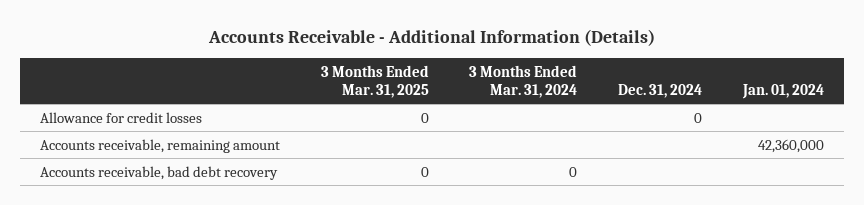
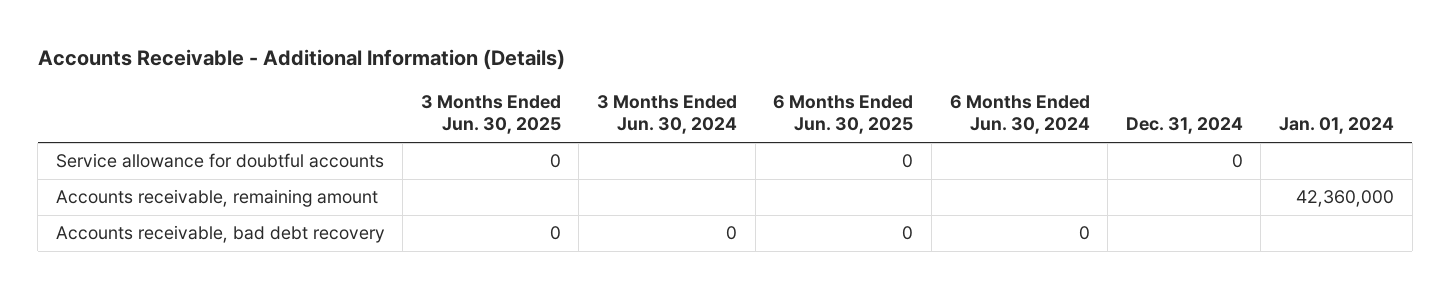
[320,65,429,98] 3 Months Ended Mar. 31, 2025 -> none
[469,65,578,98] 3 Months Ended Mar. 31, 2024 -> none
none -> [420,94,561,135] 3 Months Ended Jun. 30, 2025
none -> [597,94,738,135] 3 Months Ended Jun. 30, 2024
none -> [773,94,914,135] 6 Months Ended Jun. 30, 2025
none -> [949,94,1090,135] 6 Months Ended Jun. 30, 2024
[40,111,203,123] Allowance for credit losses -> none
none -> [55,153,384,169] Service allowance for doubtful accounts

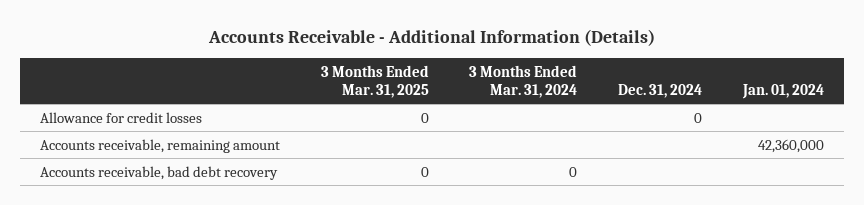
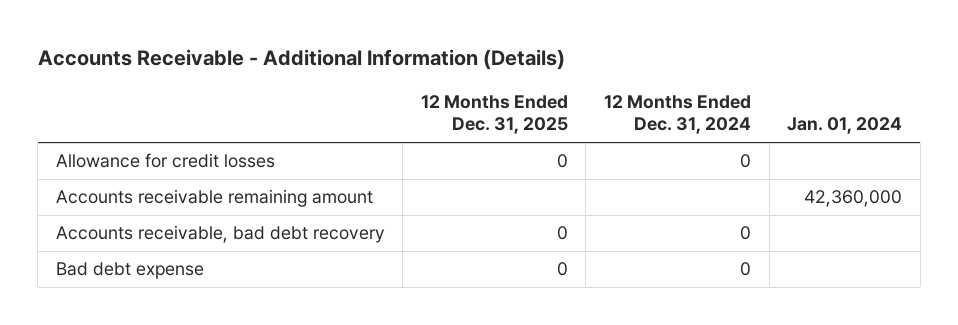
[320,65,429,98] 3 Months Ended Mar. 31, 2025 -> none
[469,65,578,98] 3 Months Ended Mar. 31, 2024 -> none
[617,83,702,98] Dec. 31, 2024 -> none
none -> [420,94,568,135] 12 Months Ended Dec. 31, 2025
none -> [604,94,752,135] 12 Months Ended Dec. 31, 2024
[40,138,281,153] Accounts receivable, remaining amount -> [55,189,373,208] Accounts receivable remaining amount
none -> [55,262,204,280] Bad debt expense

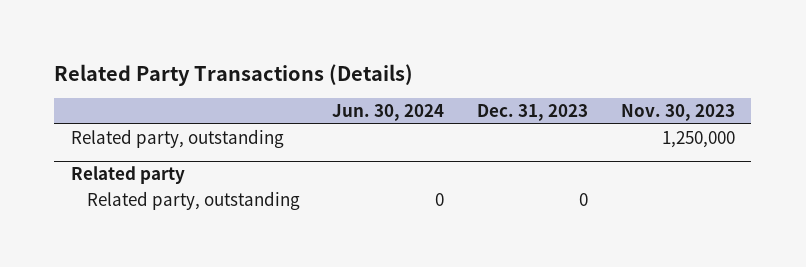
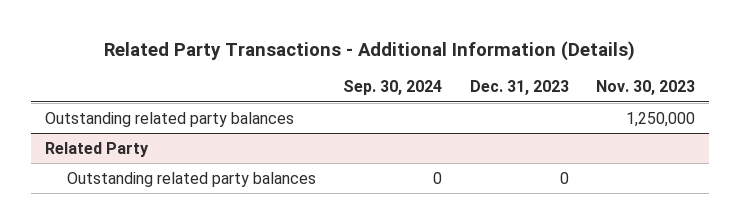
[54,64,414,87] Related Party Transactions (Details) -> [104,40,636,61] Related Party Transactions - Additional Information (Details)
[332,104,445,122] Jun. 30, 2024 -> none
none -> [343,80,443,96] Sep. 30, 2024
[70,129,284,149] Related party, outstanding -> [45,111,295,127] Outstanding related party balances
[70,166,185,185] Related party -> [45,141,150,157] Related Party
[86,191,300,211] Related party, outstanding -> [66,171,316,187] Outstanding related party balances

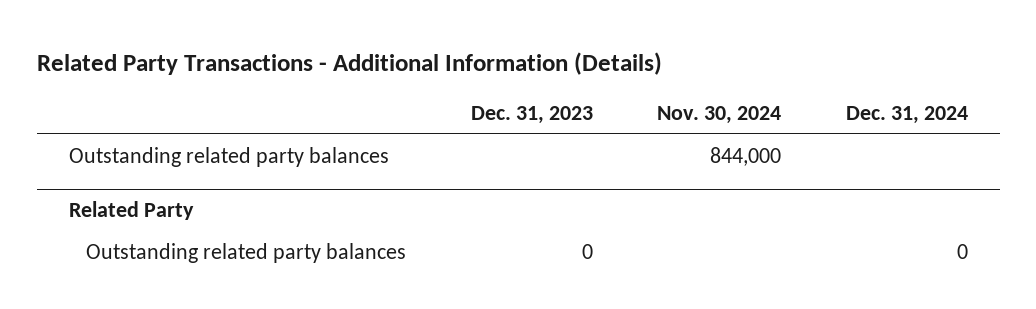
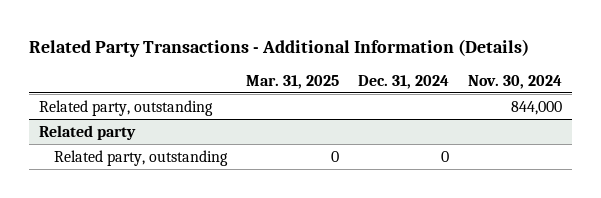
[470,106,593,125] Dec. 31, 2023 -> none
none -> [245,74,339,89] Mar. 31, 2025
[68,146,389,167] Outstanding related party balances -> [38,99,213,116] Related party, outstanding
[68,201,194,221] Related Party -> [38,124,136,140] Related party
[86,242,407,263] Outstanding related party balances -> [53,149,228,166] Related party, outstanding

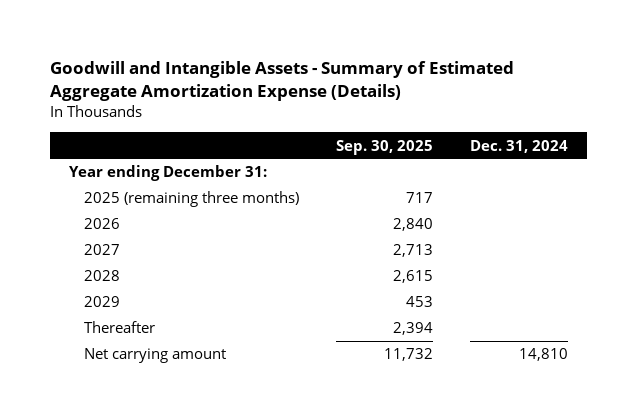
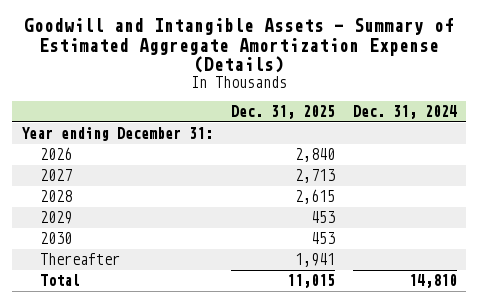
[335,139,433,155] Sep. 30, 2025 -> none
none -> [231,105,336,120] Dec. 31, 2025
[83,191,299,208] 2025 (remaining three months) -> none
none -> [39,232,72,245] 2030
[83,348,226,364] Net carrying amount -> [39,274,80,287] Total

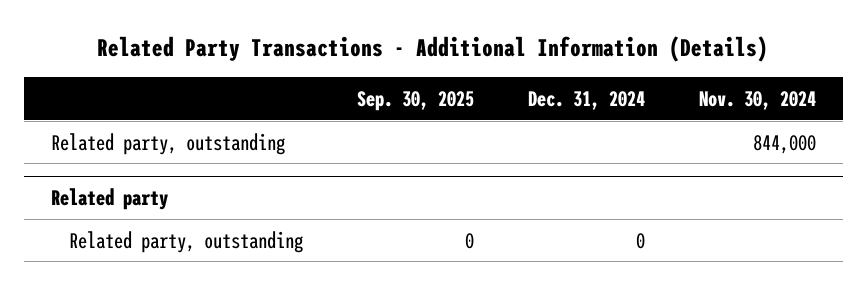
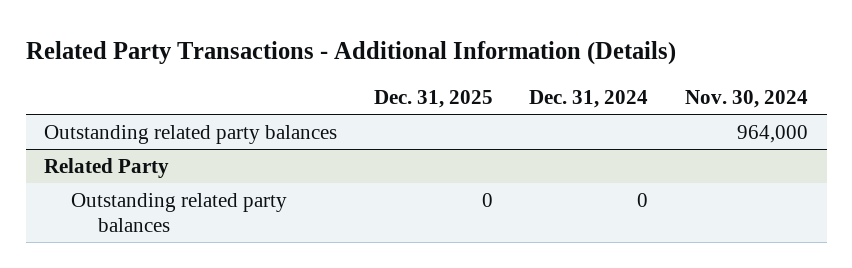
[357,91,475,112] Sep. 30, 2025 -> none
none -> [373,89,493,108] Dec. 31, 2025
[50,132,285,155] Related party, outstanding -> [43,125,337,145] Outstanding related party balances
[753,134,817,154] 844,000 -> [737,125,809,144] 964,000
[50,188,168,211] Related party -> [43,158,169,179] Related Party
[69,230,304,253] Related party, outstanding -> [71,193,288,232] Outstanding related party balances

